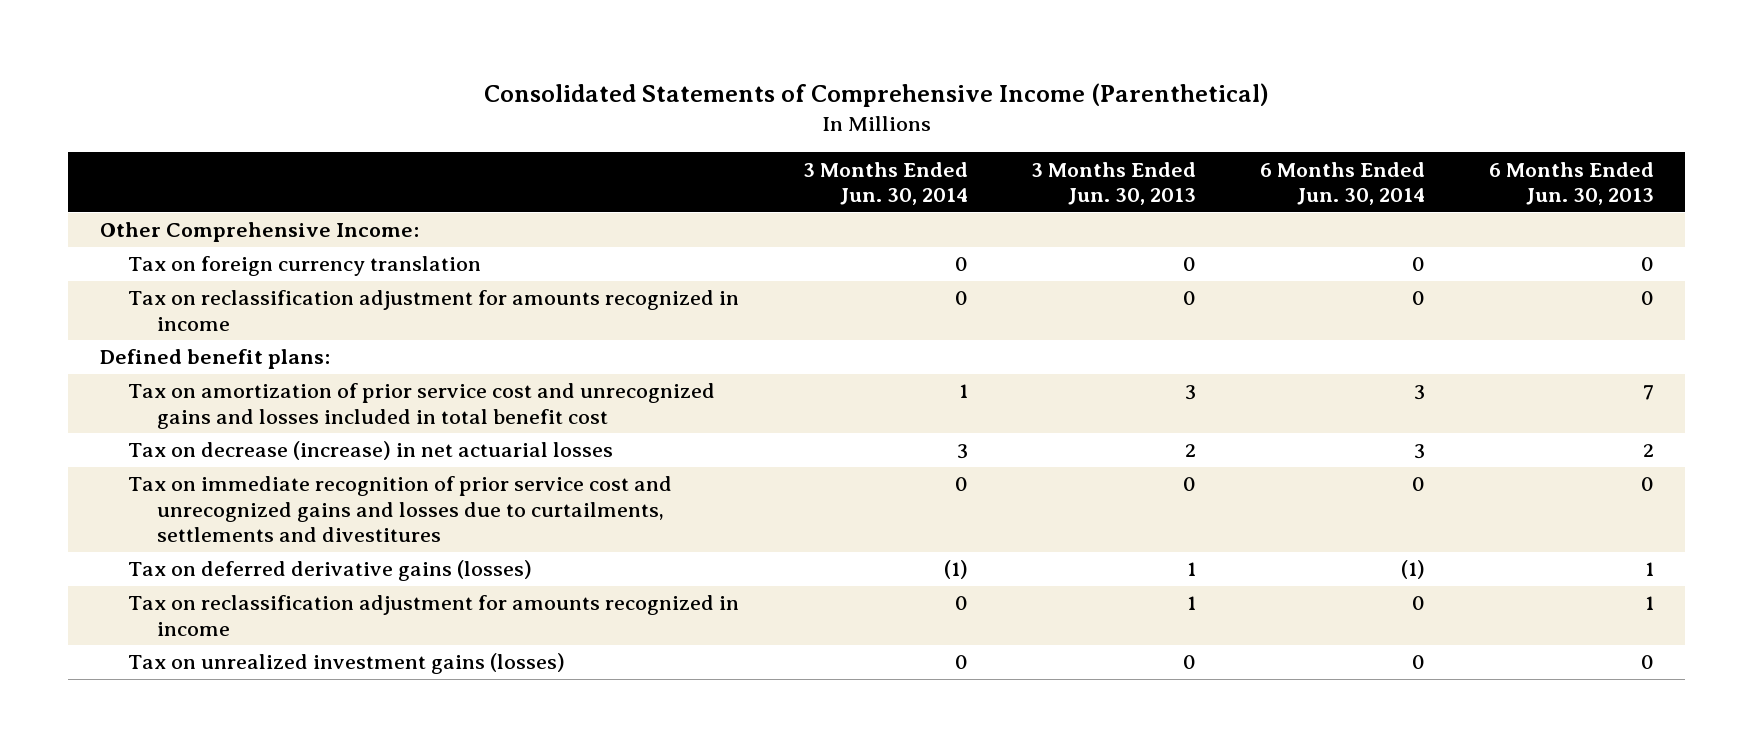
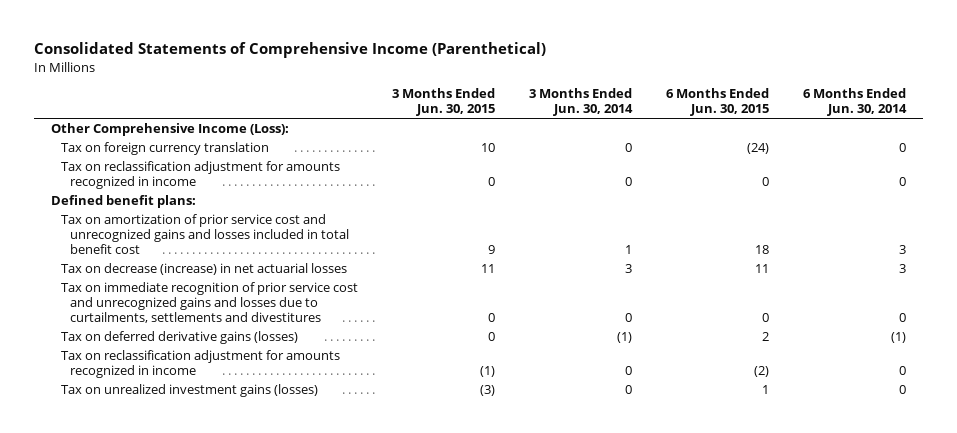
[1031,161,1197,205] 3 Months Ended Jun. 30, 2013 -> none
[1488,161,1654,205] 6 Months Ended Jun. 30, 2013 -> none
none -> [391,88,495,117] 3 Months Ended Jun. 30, 2015
none -> [665,88,769,117] 6 Months Ended Jun. 30, 2015
[100,222,420,243] Other Comprehensive Income: -> [51,123,290,137] Other Comprehensive Income (Loss):

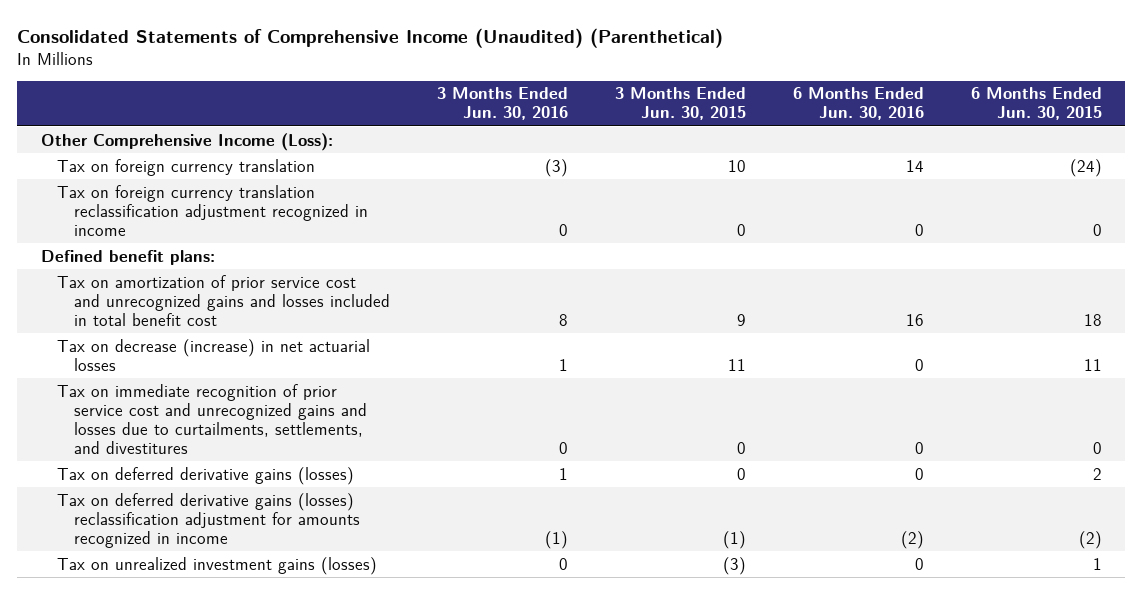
[34,42,547,59] Consolidated Statements of Comprehensive Income (Parenthetical) -> [17,27,724,48] Consolidated Statements of Comprehensive Income (Unaudited) (Parenthetical)
[528,88,633,117] 3 Months Ended Jun. 30, 2014 -> none
[802,88,907,117] 6 Months Ended Jun. 30, 2014 -> none
none -> [436,87,568,121] 3 Months Ended Jun. 30, 2016
none -> [792,87,924,121] 6 Months Ended Jun. 30, 2016
[60,161,340,189] Tax on reclassification adjustment for amounts recognized in income -> [57,184,368,236] Tax on foreign currency translation reclassification adjustment recognized in income
[60,282,358,323] Tax on immediate recognition of prior service cost and unrecognized gains and losses due to curtailments, settlements and divestitures -> [57,383,367,454] Tax on immediate recognition of prior service cost and unrecognized gains and losses due to curtailments, settlements, and divestitures
[60,350,340,378] Tax on reclassification adjustment for amounts recognized in income -> [57,492,360,548] Tax on deferred derivative gains (losses) reclassification adjustment for amounts recognized in income

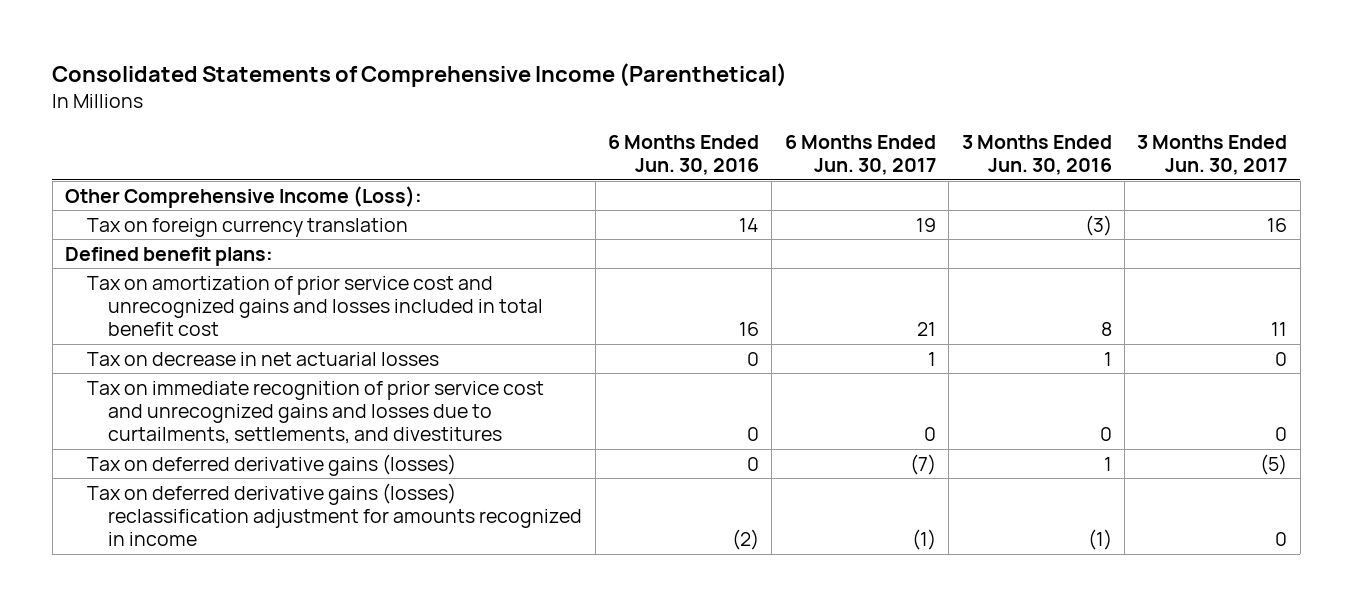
[17,27,724,48] Consolidated Statements of Comprehensive Income (Unaudited) (Parenthetical) -> [52,62,788,87] Consolidated Statements of Comprehensive Income (Parenthetical)
[614,87,746,121] 3 Months Ended Jun. 30, 2015 -> none
[970,87,1102,121] 6 Months Ended Jun. 30, 2015 -> none
none -> [784,134,936,176] 6 Months Ended Jun. 30, 2017
none -> [1137,134,1288,176] 3 Months Ended Jun. 30, 2017
[57,184,368,236] Tax on foreign currency translation reclassification adjustment recognized in income -> none
[57,338,371,371] Tax on decrease (increase) in net actuarial losses -> [86,351,439,366] Tax on decrease in net actuarial losses
[57,556,378,575] Tax on unrealized investment gains (losses) -> none

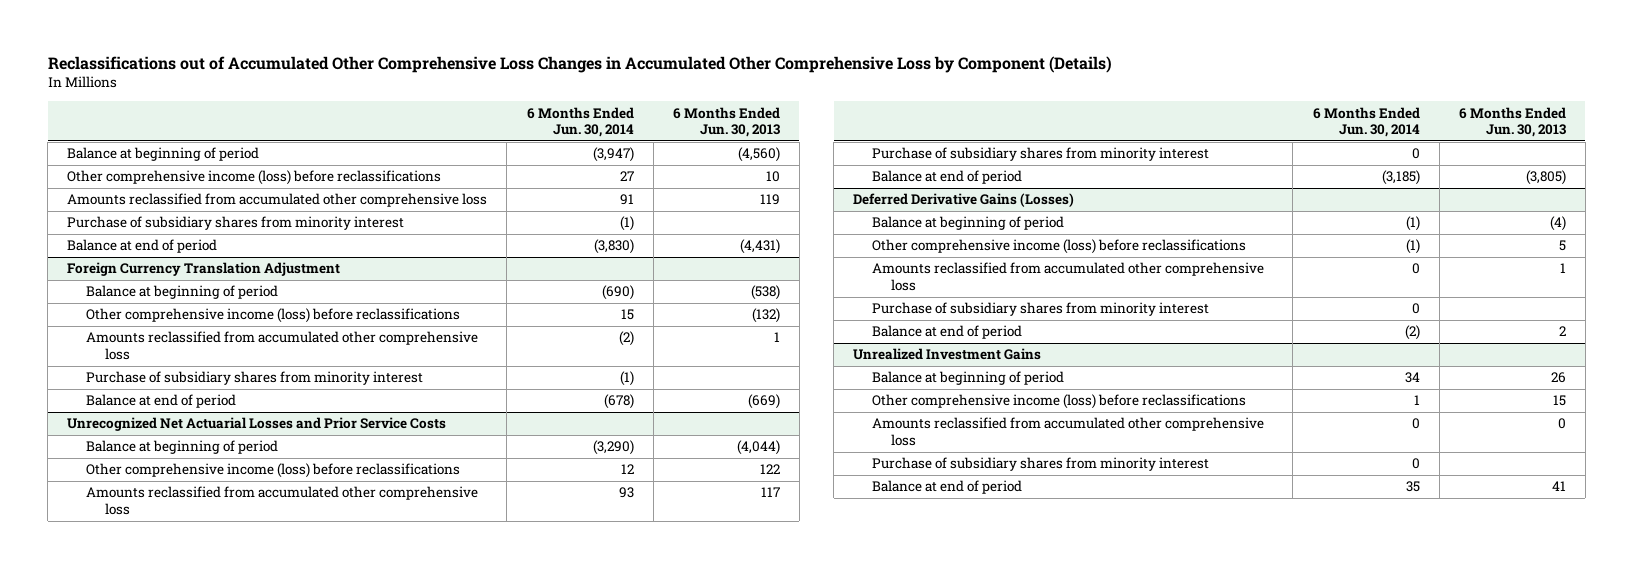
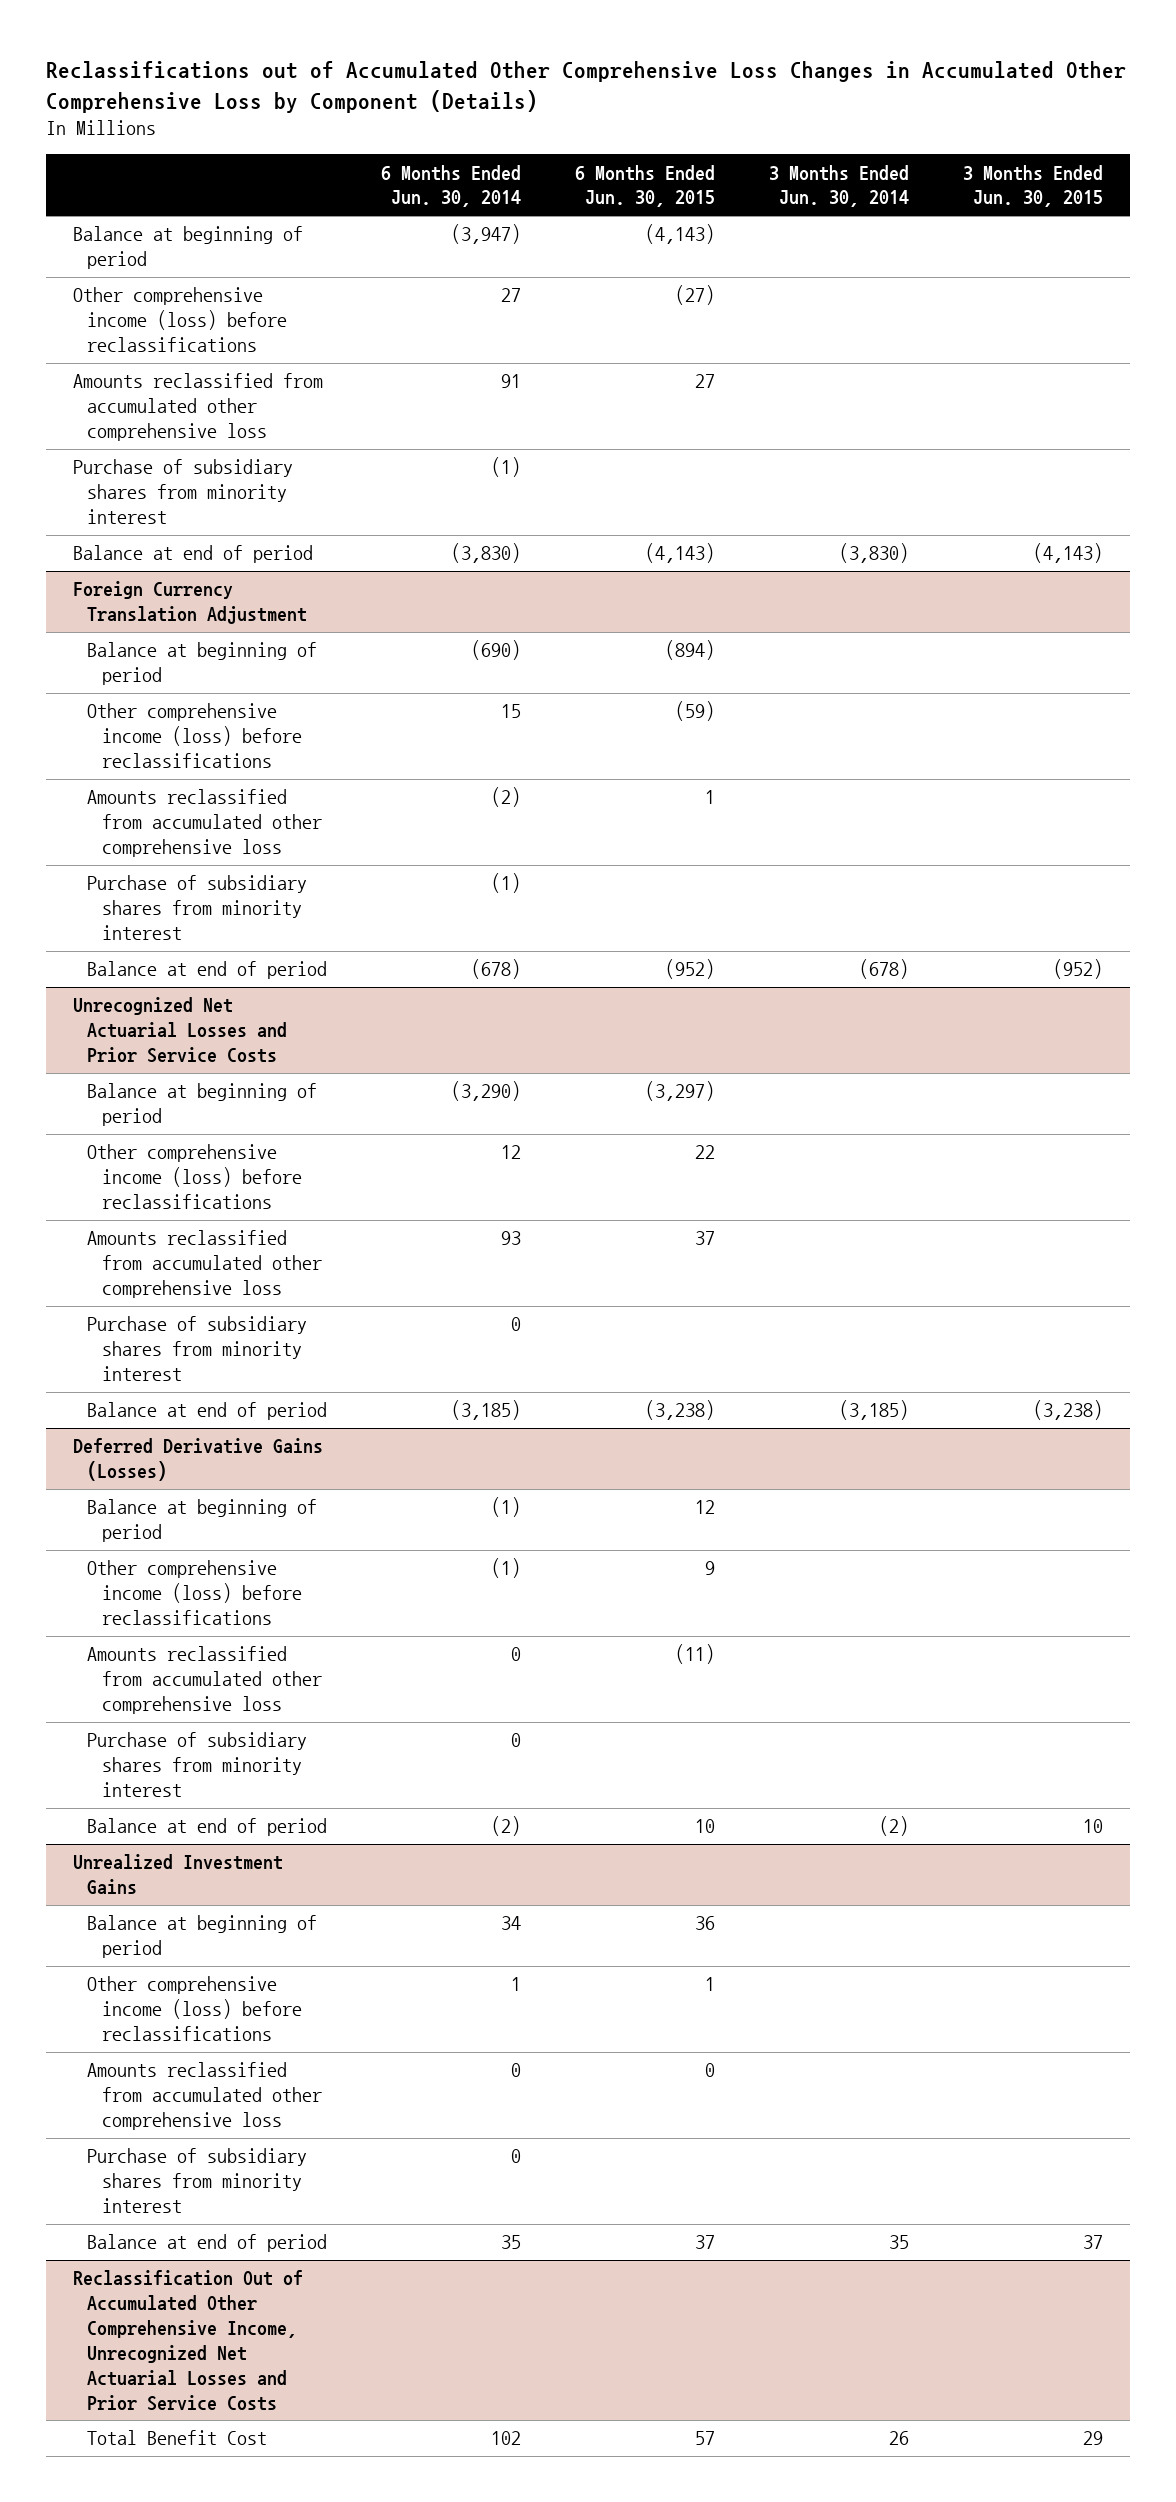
[672,106,780,138] 6 Months Ended Jun. 30, 2013 -> none
none -> [575,164,716,208] 6 Months Ended Jun. 30, 2015
none -> [769,164,910,208] 3 Months Ended Jun. 30, 2014
none -> [963,164,1104,208] 3 Months Ended Jun. 30, 2015
none -> [72,2270,303,2411] Reclassification Out of Accumulated Other Comprehensive Income, Unrecognized Net Actuarial Losses and Prior Service Costs
none -> [87,2430,268,2446] Total Benefit Cost

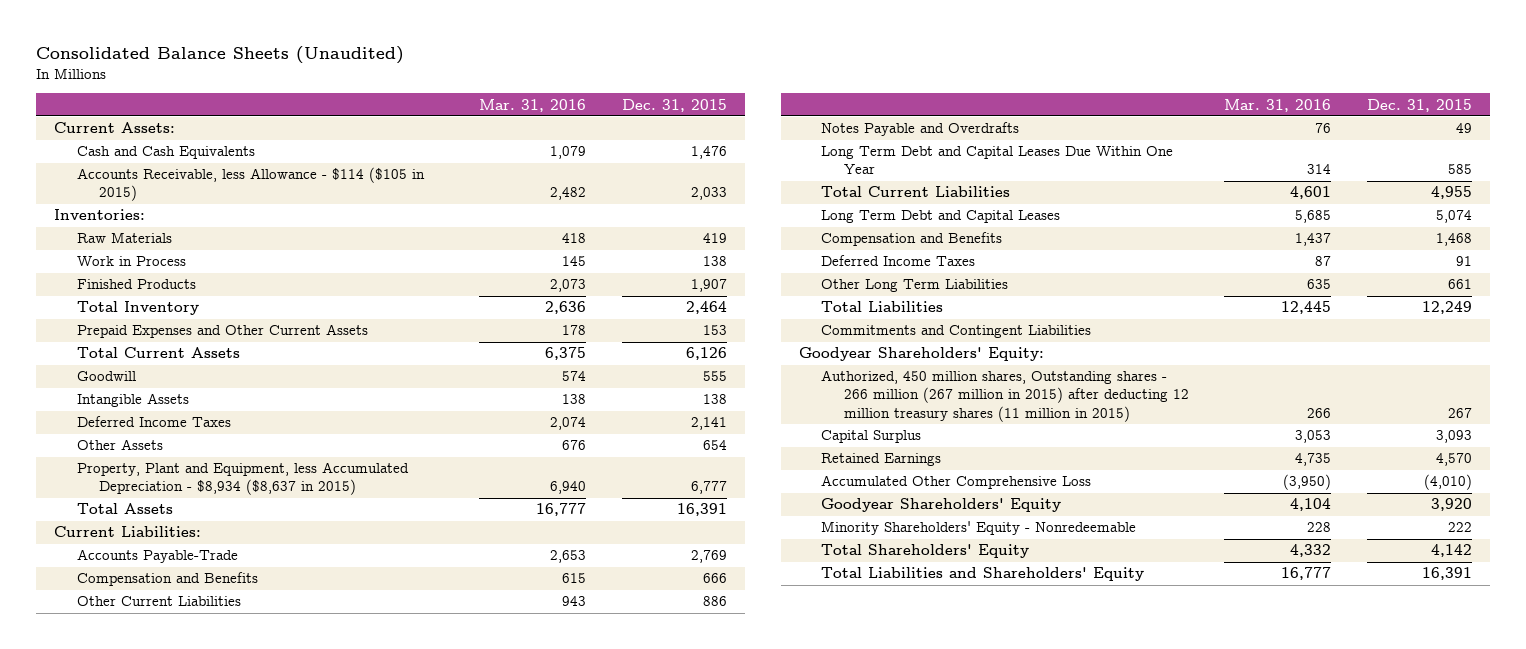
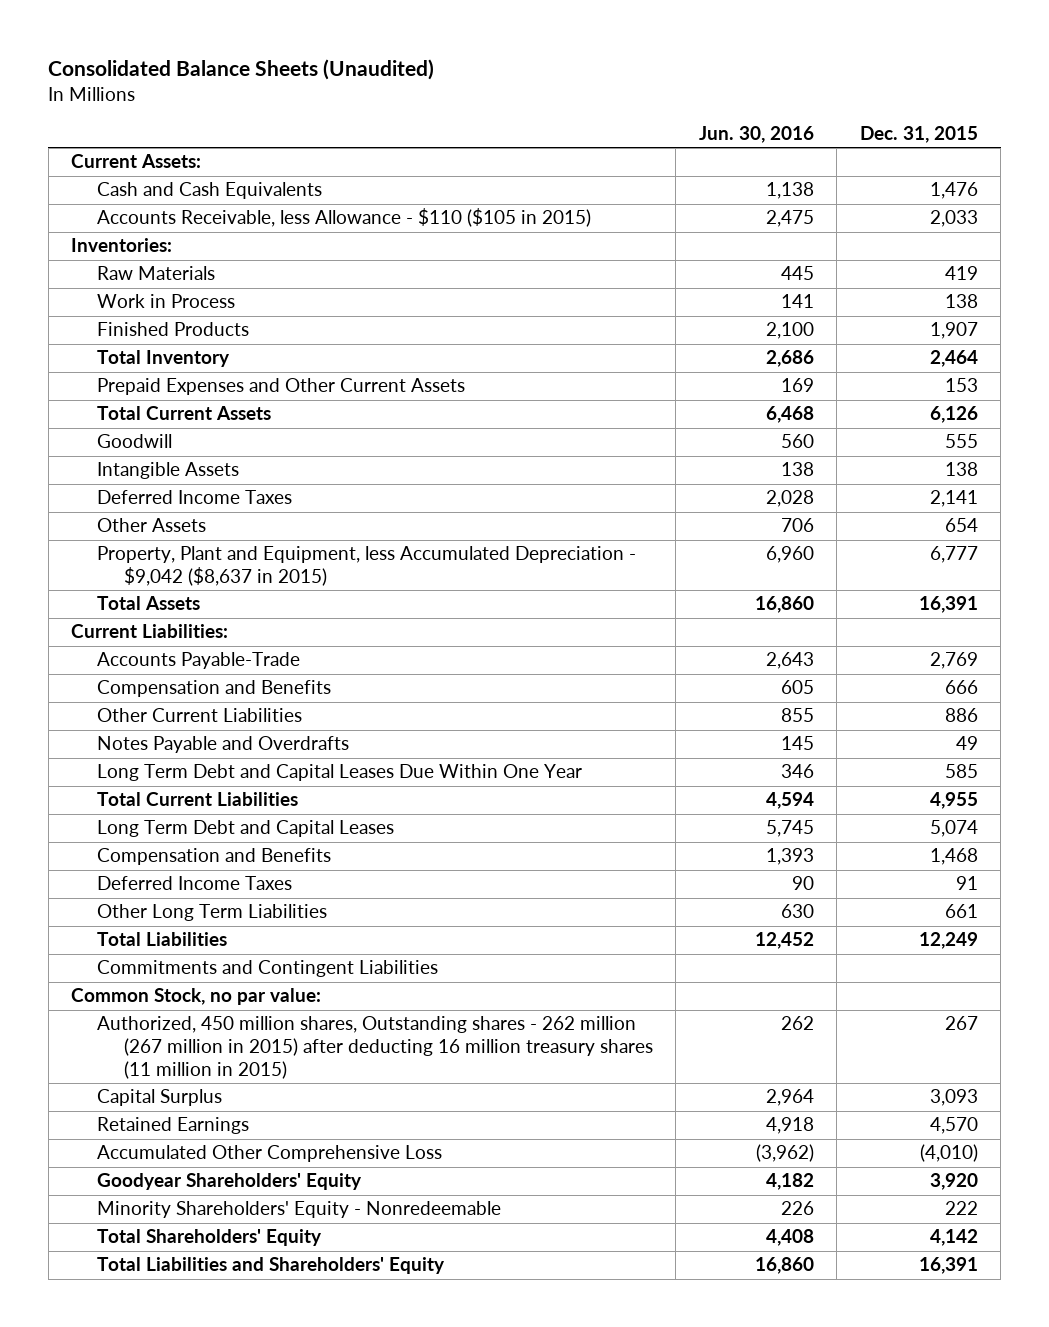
[479,98,587,112] Mar. 31, 2016 -> none
none -> [698,125,814,143] Jun. 30, 2016
[76,167,425,202] Accounts Receivable, less Allowance - $114 ($105 in 2015) -> [97,208,592,228] Accounts Receivable, less Allowance - $110 ($105 in 2015)
[76,462,409,496] Property, Plant and Equipment, less Accumulated Depreciation - $8,934 ($8,637 in 2015) -> [97,546,637,587] Property, Plant and Equipment, less Accumulated Depreciation - $9,042 ($8,637 in 2015)
[798,347,1044,362] Goodyear Shareholders' Equity: -> none
none -> [70,988,321,1006] Common Stock, no par value:
[821,370,1189,422] Authorized, 450 million shares, Outstanding shares - 266 million (267 million in 2015) after deducting 12 million treasury shares (11 million in 2015) -> [97,1016,654,1079] Authorized, 450 million shares, Outstanding shares - 262 million (267 million in 2015) after deducting 16 million treasury shares (11 million in 2015)

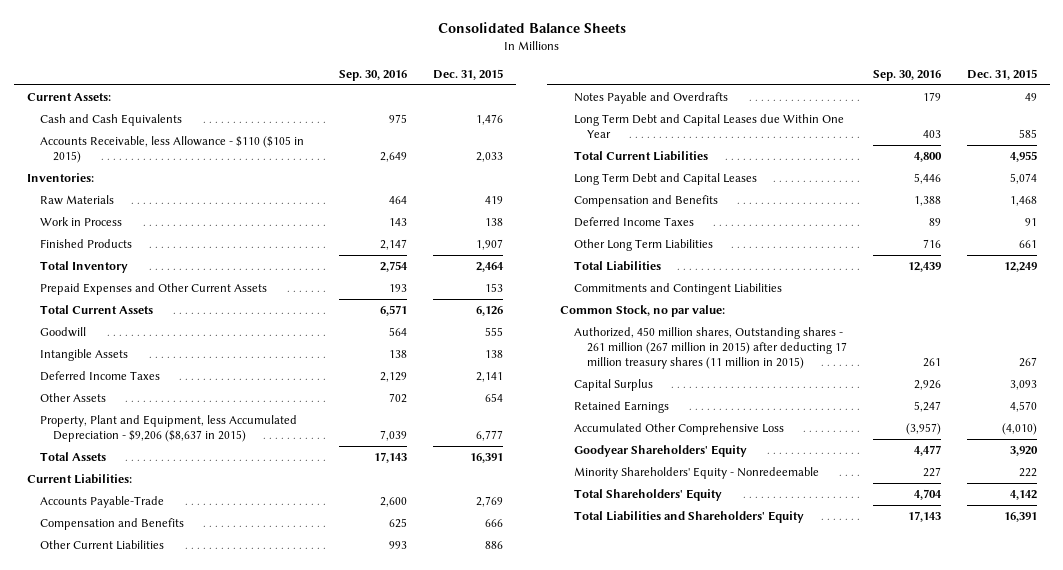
[48,59,435,81] Consolidated Balance Sheets (Unaudited) -> [437,22,626,34] Consolidated Balance Sheets
[698,125,814,143] Jun. 30, 2016 -> none
none -> [338,69,407,81] Sep. 30, 2016
[97,546,637,587] Property, Plant and Equipment, less Accumulated Depreciation - $9,042 ($8,637 in 2015) -> [39,414,297,443] Property, Plant and Equipment, less Accumulated Depreciation - $9,206 ($8,637 in 2015)
[97,764,583,782] Long Term Debt and Capital Leases Due Within One Year -> [573,113,844,139] Long Term Debt and Capital Leases due Within One Year
[97,1016,654,1079] Authorized, 450 million shares, Outstanding shares - 262 million (267 million in 2015) after deducting 16 million treasury shares (11 million in 2015) -> [573,326,847,370] Authorized, 450 million shares, Outstanding shares - 261 million (267 million in 2015) after deducting 17 million treasury shares (11 million in 2015)

